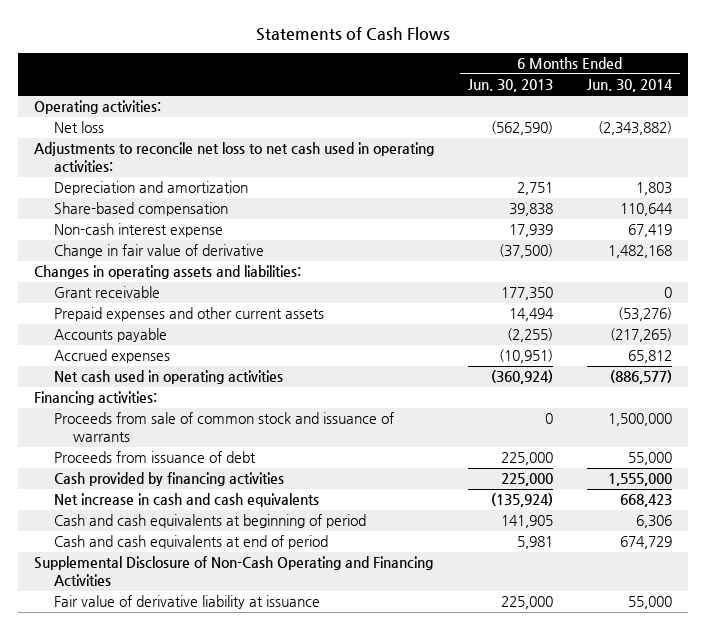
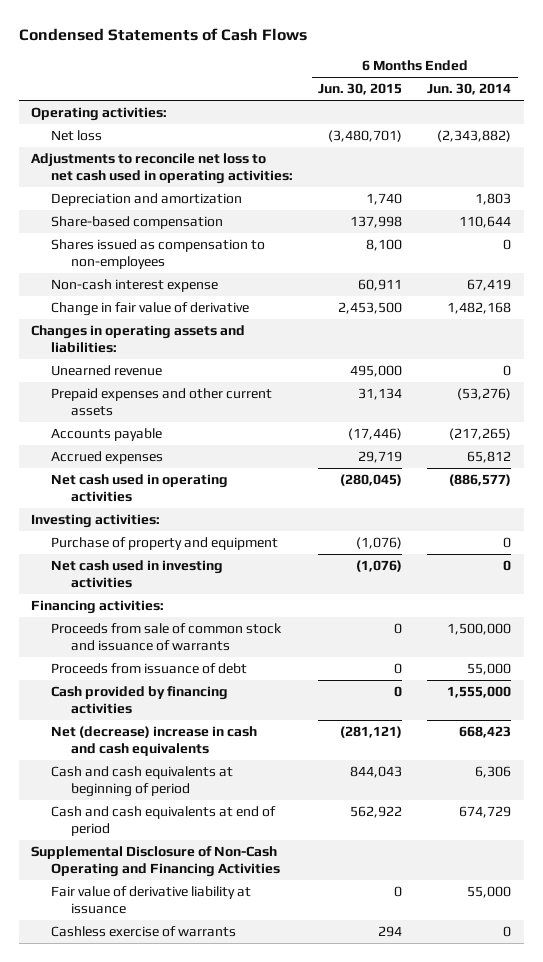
[255,26,450,41] Statements of Cash Flows -> [18,28,307,42] Condensed Statements of Cash Flows
[467,79,553,93] Jun. 30, 2013 -> none
none -> [318,83,403,96] Jun. 30, 2015
none -> [51,239,266,270] Shares issued as compensation to non-employees
[53,286,160,299] Grant receivable -> none
none -> [51,365,163,377] Unearned revenue
none -> [31,514,161,529] Investing activities:
none -> [51,537,279,551] Purchase of property and equipment
none -> [51,560,224,589] Net cash used in investing activities
[53,493,319,508] Net increase in cash and cash equivalents -> [51,726,258,757] Net (decrease) increase in cash and cash equivalents
none -> [51,926,237,938] Cashless exercise of warrants

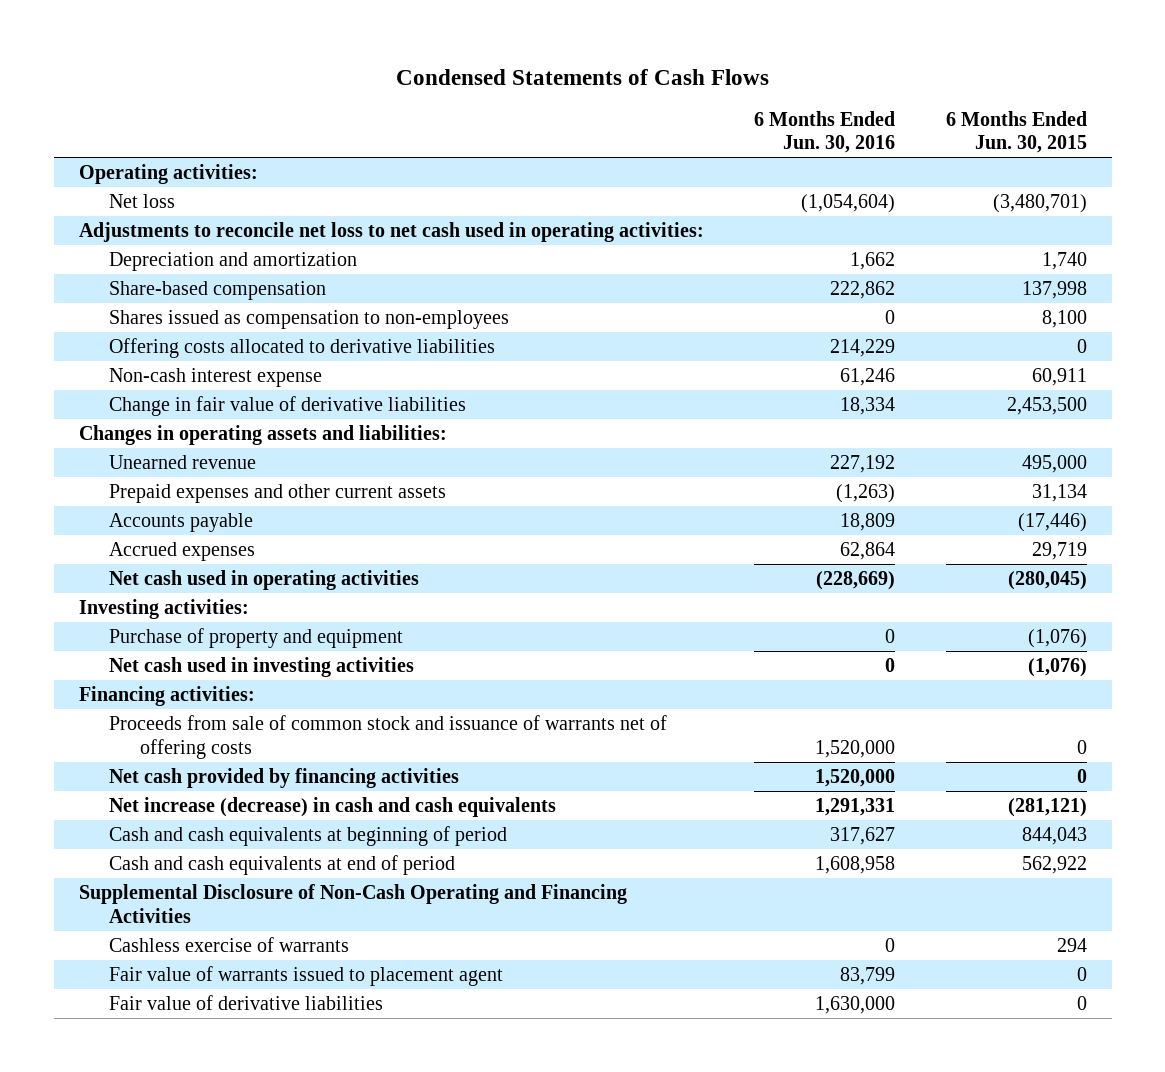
[427,83,512,96] Jun. 30, 2014 -> none
none -> [754,110,896,154] 6 Months Ended Jun. 30, 2016
none -> [109,338,496,359] Offering costs allocated to derivative liabilities
[51,302,250,317] Change in fair value of derivative -> [109,396,467,417] Change in fair value of derivative liabilities
[51,663,248,675] Proceeds from issuance of debt -> none
[51,623,283,652] Proceeds from sale of common stock and issuance of warrants -> [109,715,668,759] Proceeds from sale of common stock and issuance of warrants net of offering costs
[51,686,229,715] Cash provided by financing activities -> [109,768,460,789] Net cash provided by financing activities
[51,726,258,757] Net (decrease) increase in cash and cash equivalents -> [109,797,557,818] Net increase (decrease) in cash and cash equivalents
[51,886,252,915] Fair value of derivative liability at issuance -> none
none -> [109,966,504,987] Fair value of warrants issued to placement agent
none -> [109,995,384,1011] Fair value of derivative liabilities

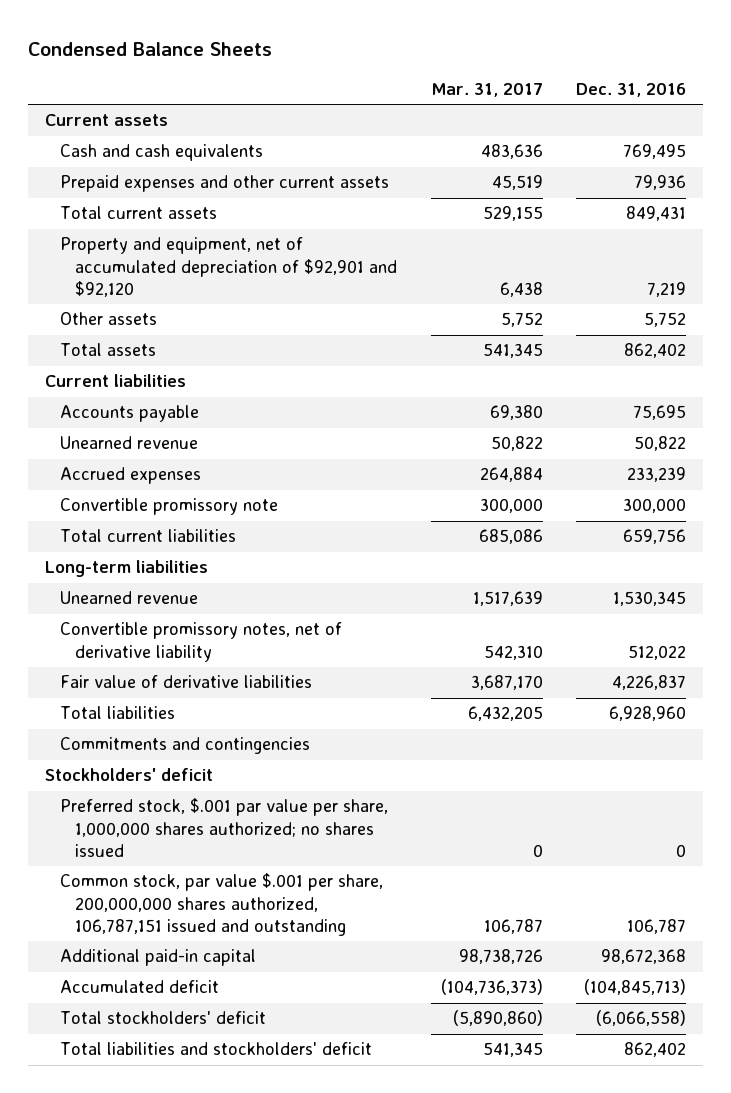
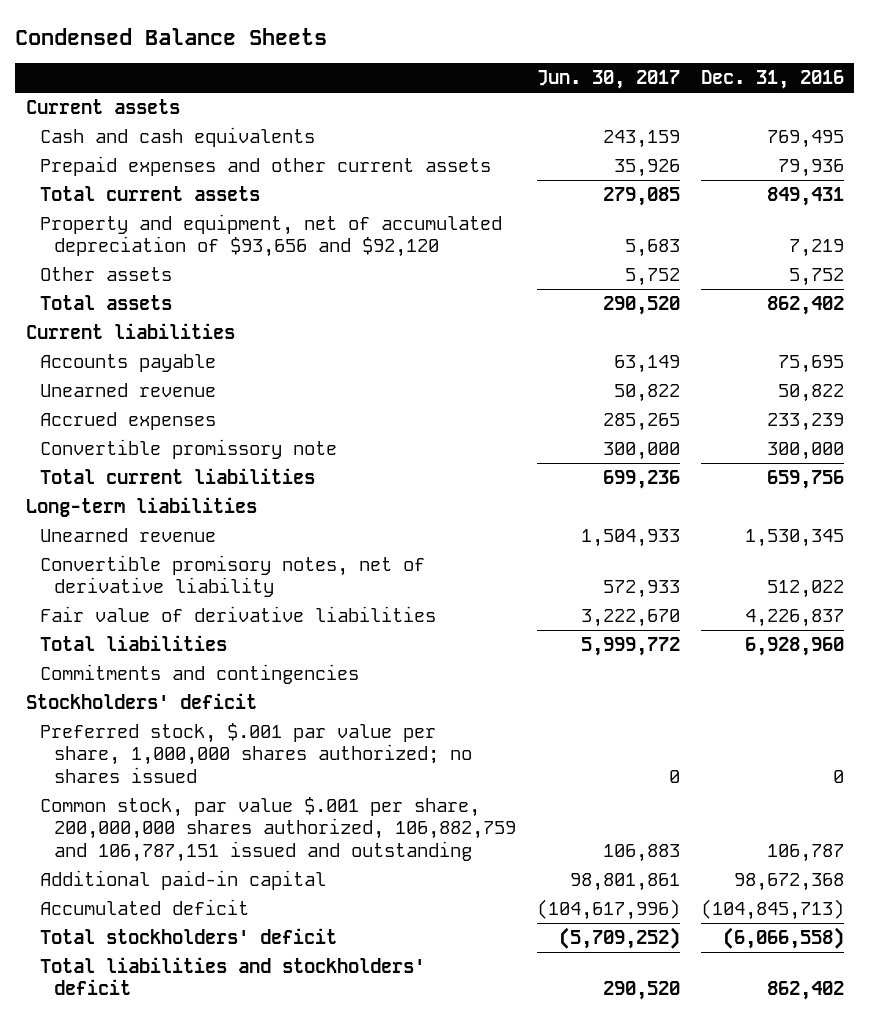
[430,83,543,98] Mar. 31, 2017 -> none
none -> [536,70,680,90] Jun. 30, 2017
[60,237,398,298] Property and equipment, net of accumulated depreciation of $92,901 and $92,120 -> [39,213,502,258] Property and equipment, net of accumulated depreciation of $93,656 and $92,120
[60,622,343,662] Convertible promissory notes, net of derivative liability -> [39,554,425,598] Convertible promisory notes, net of derivative liability
[60,873,384,937] Common stock, par value $.001 per share, 200,000,000 shares authorized, 106,787,151 issued and outstanding -> [39,796,517,862] Common stock, par value $.001 per share, 200,000,000 shares authorized, 106,882,759 and 106,787,151 issued and outstanding

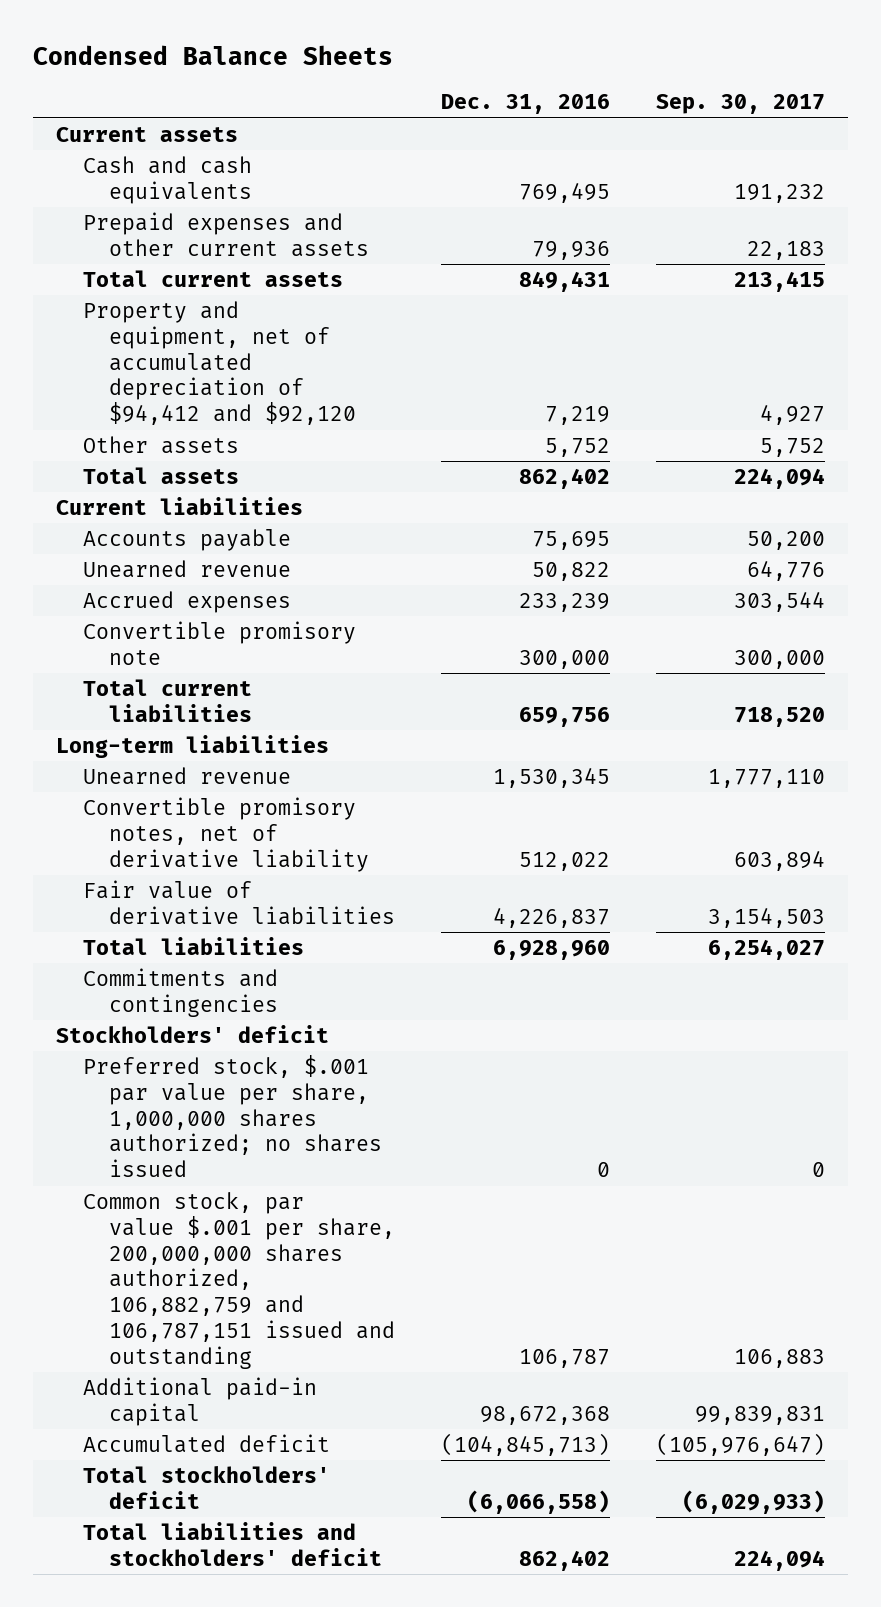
[536,70,680,90] Jun. 30, 2017 -> none
none -> [656,94,826,115] Sep. 30, 2017
[39,213,502,258] Property and equipment, net of accumulated depreciation of $93,656 and $92,120 -> [82,300,356,426] Property and equipment, net of accumulated depreciation of $94,412 and $92,120
[39,438,337,459] Convertible promissory note -> [82,620,356,665] Convertible promisory note

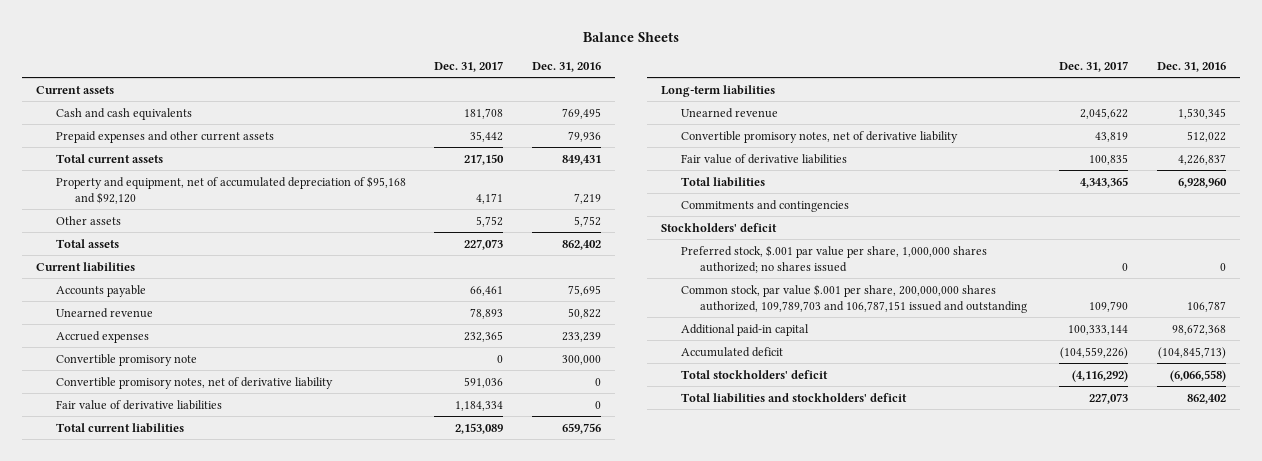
[33,45,394,66] Condensed Balance Sheets -> [583,31,680,42] Balance Sheets
[656,94,826,115] Sep. 30, 2017 -> none
none -> [434,60,504,72] Dec. 31, 2017
[82,300,356,426] Property and equipment, net of accumulated depreciation of $94,412 and $92,120 -> [55,175,406,204] Property and equipment, net of accumulated depreciation of $95,168 and $92,120
none -> [55,376,333,389] Convertible promisory notes, net of derivative liability
none -> [55,399,222,410] Fair value of derivative liabilities
[82,1191,395,1370] Common stock, par value $.001 per share, 200,000,000 shares authorized, 106,882,759 and 106,787,151 issued and outstanding -> [680,283,1028,313] Common stock, par value $.001 per share, 200,000,000 shares authorized, 109,789,703 and 106,787,151 issued and outstanding

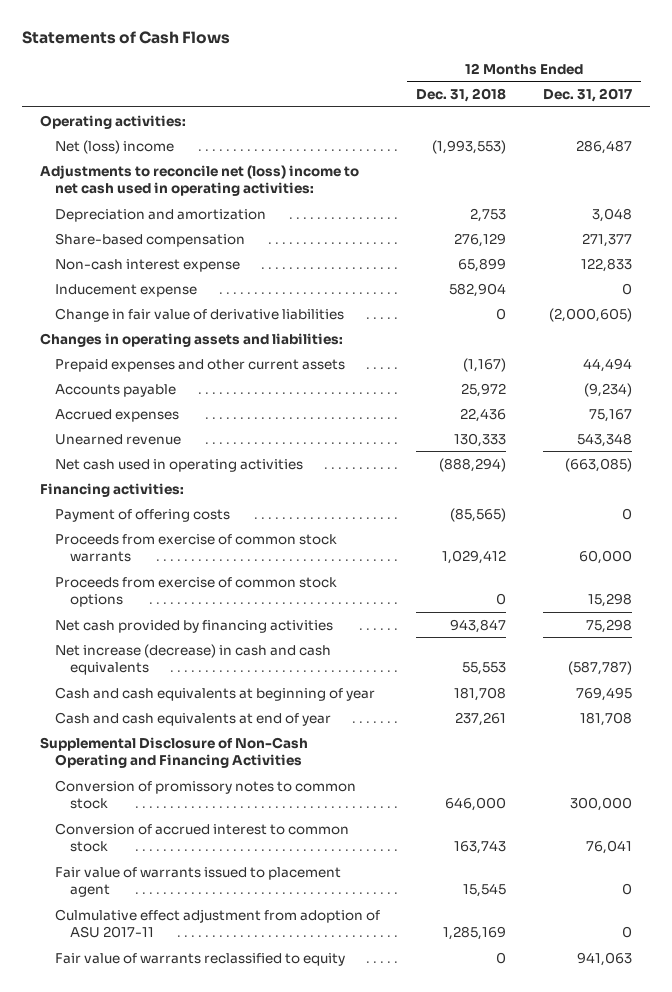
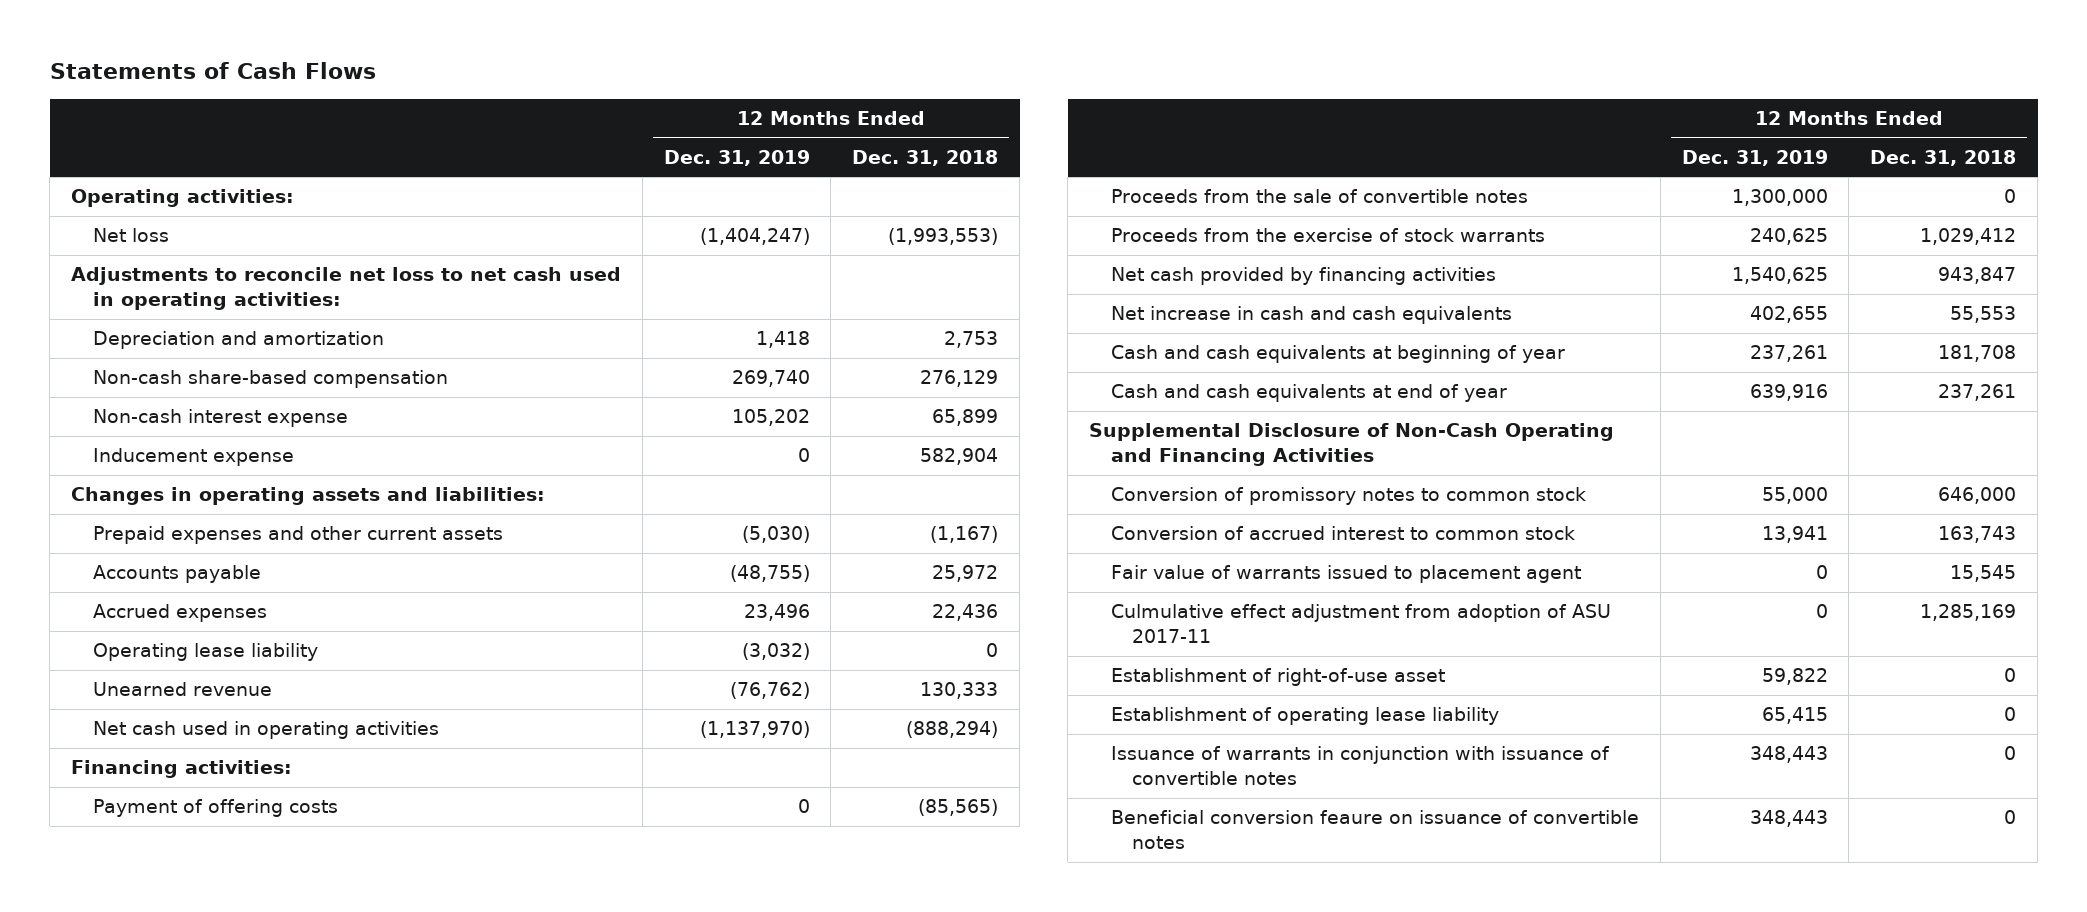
[543,88,633,103] Dec. 31, 2017 -> none
none -> [663,149,810,166] Dec. 31, 2019
[54,139,174,154] Net (loss) income -> [92,228,169,243] Net loss
[39,164,359,197] Adjustments to reconcile net (loss) income to net cash used in operating activities: -> [70,267,621,311] Adjustments to reconcile net loss to net cash used in operating activities:
[54,232,245,247] Share-based compensation -> [92,370,448,389] Non-cash share-based compensation
[54,307,344,322] Change in fair value of derivative liabilities -> none
none -> [92,643,318,662] Operating lease liability
[54,576,337,608] Proceeds from exercise of common stock options -> none
none -> [1110,189,1528,204] Proceeds from the sale of convertible notes
[54,533,337,563] Proceeds from exercise of common stock warrants -> [1110,228,1545,243] Proceeds from the exercise of stock warrants
[54,643,331,676] Net increase (decrease) in cash and cash equivalents -> [1110,306,1512,325] Net increase in cash and cash equivalents
[54,952,345,966] Fair value of warrants reclassified to equity -> none
none -> [1110,668,1445,687] Establishment of right-of-use asset
none -> [1110,707,1499,726] Establishment of operating lease liability
none -> [1110,746,1610,786] Issuance of warrants in conjunction with issuance of convertible notes
none -> [1110,810,1639,850] Beneficial conversion feaure on issuance of convertible notes

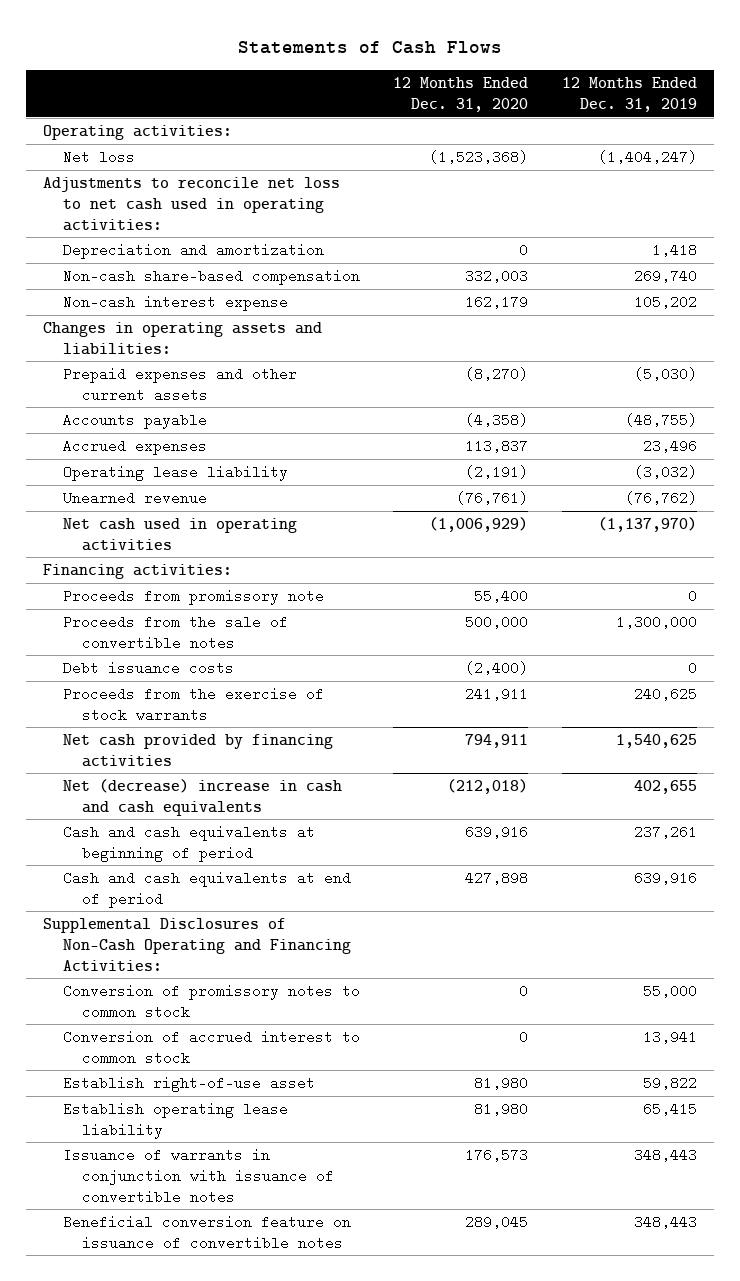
[852,149,999,166] Dec. 31, 2018 -> none
none -> [393,77,529,112] 12 Months Ended Dec. 31, 2020
[92,448,294,467] Inducement expense -> none
[92,799,338,818] Payment of offering costs -> none
none -> [62,589,324,606] Proceeds from promissory note
none -> [62,661,234,676] Debt issuance costs
[1110,306,1512,325] Net increase in cash and cash equivalents -> [62,779,342,816] Net (decrease) increase in cash and cash equivalents
[1110,345,1565,364] Cash and cash equivalents at beginning of year -> [62,825,315,862] Cash and cash equivalents at beginning of period
[1110,384,1507,403] Cash and cash equivalents at end of year -> [62,871,351,908] Cash and cash equivalents at end of period
[1088,423,1614,467] Supplemental Disclosure of Non-Cash Operating and Financing Activities -> [43,918,351,971] Supplemental Disclosures of Non-Cash Operating and Financing Activities:
[1110,565,1581,584] Fair value of warrants issued to placement agent -> none
[1110,604,1611,644] Culmulative effect adjustment from adoption of ASU 2017-11 -> none
[1110,668,1445,687] Establishment of right-of-use asset -> [62,1076,315,1093] Establish right-of-use asset
[1110,707,1499,726] Establishment of operating lease liability -> [62,1102,288,1139] Establish operating lease liability
[1110,810,1639,850] Beneficial conversion feaure on issuance of convertible notes -> [62,1215,351,1250] Beneficial conversion feature on issuance of convertible notes

